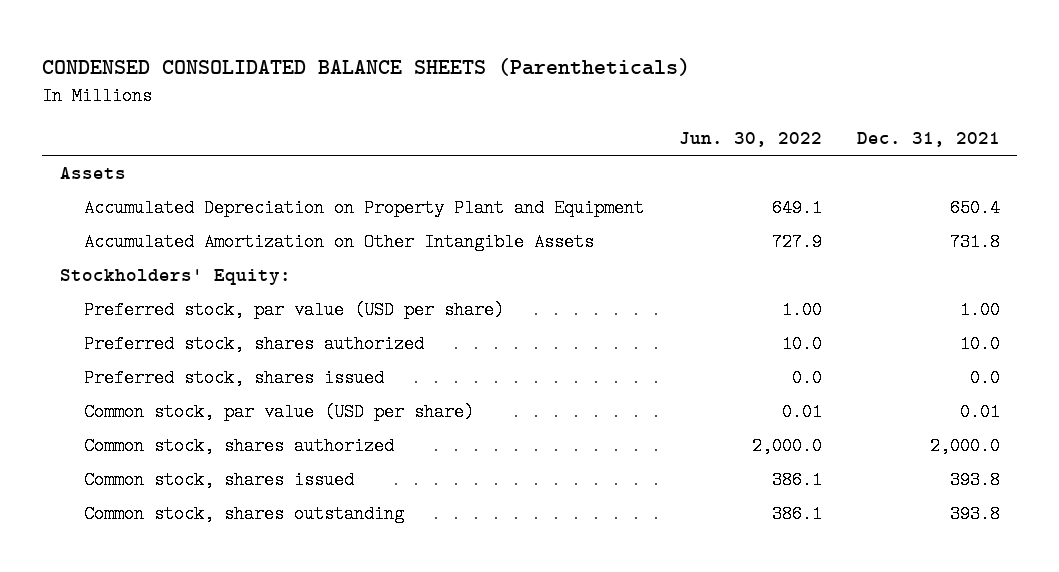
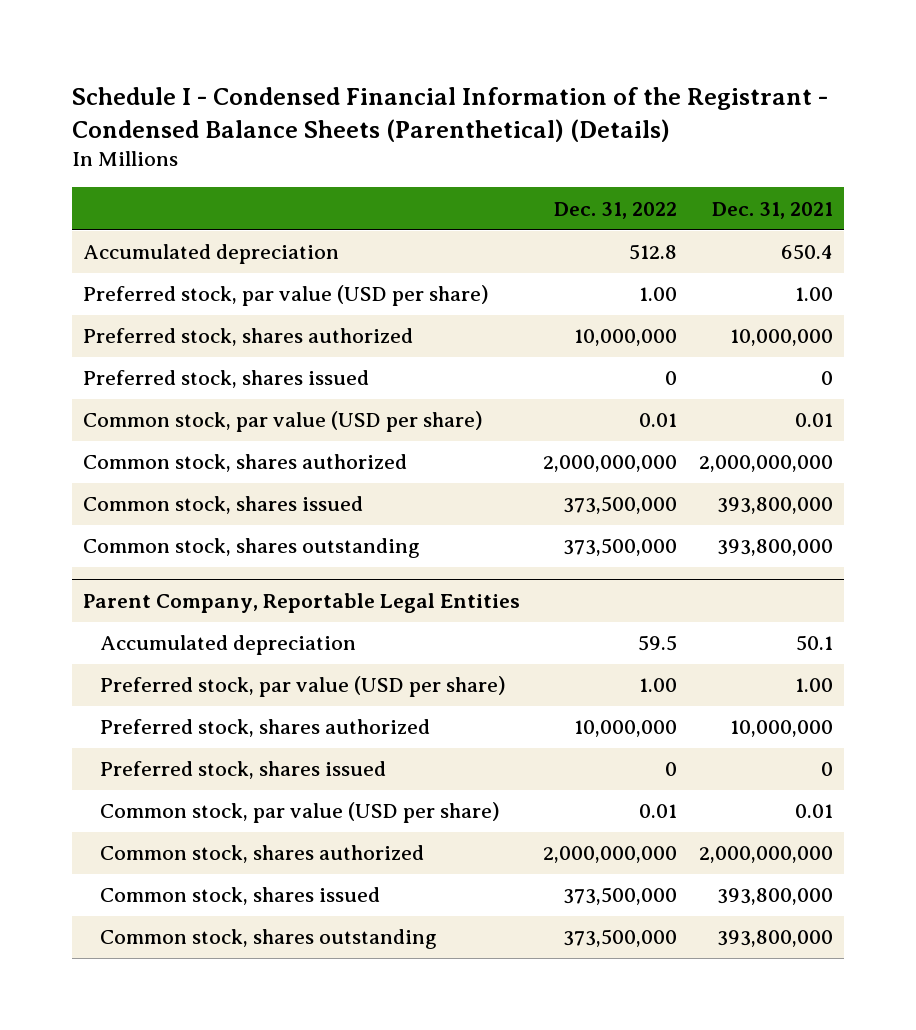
[42,57,691,76] CONDENSED CONSOLIDATED BALANCE SHEETS (Parentheticals) -> [71,86,828,142] Schedule I - Condensed Financial Information of the Registrant - Condensed Balance Sheets (Parenthetical) (Details)
[678,132,822,148] Jun. 30, 2022 -> none
none -> [553,201,677,219] Dec. 31, 2022
[59,167,126,180] Assets -> none
[83,233,594,252] Accumulated Amortization on Other Intangible Assets -> none
[59,269,291,286] Stockholders' Equity: -> none
[83,199,644,218] Accumulated Depreciation on Property Plant and Equipment -> [83,244,340,265] Accumulated depreciation
[959,335,1000,354] 10.0 -> [730,329,834,347] 10,000,000
[969,369,1000,388] 0.0 -> [821,371,834,386] 0
[929,437,1000,456] 2,000.0 -> [699,455,834,473] 2,000,000,000
[949,471,1000,490] 393.8 -> [717,497,834,515] 393,800,000
[949,505,1000,524] 393.8 -> [717,539,834,557] 393,800,000
none -> [83,593,521,614] Parent Company, Reportable Legal Entities
none -> [99,635,356,656] Accumulated depreciation
none -> [99,676,506,698] Preferred stock, par value (USD per share)
none -> [99,719,430,738] Preferred stock, shares authorized
none -> [99,761,386,780] Preferred stock, shares issued
none -> [99,802,500,824] Common stock, par value (USD per share)
none -> [99,845,424,864] Common stock, shares authorized
none -> [99,887,380,906] Common stock, shares issued
none -> [99,929,437,950] Common stock, shares outstanding

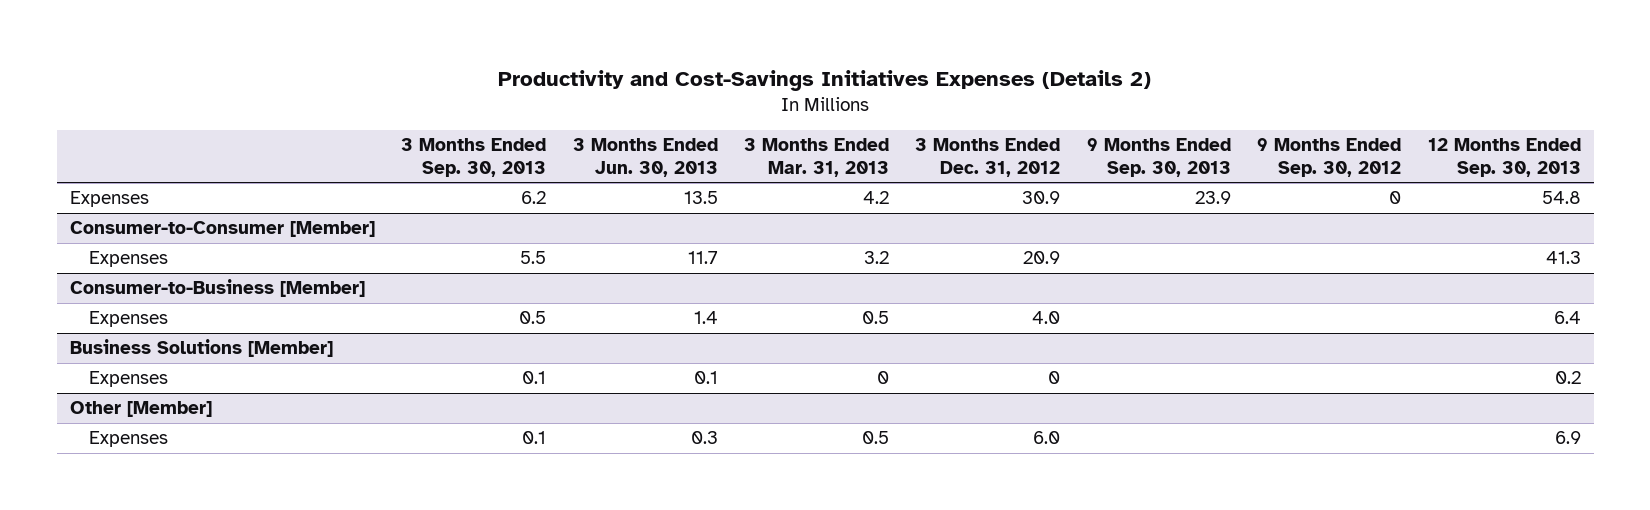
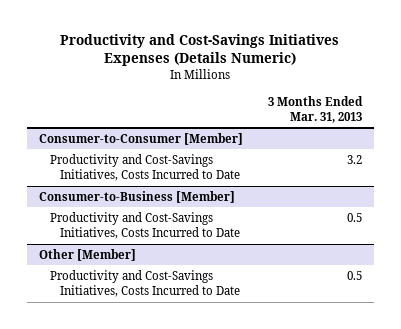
[498,69,1152,91] Productivity and Cost-Savings Initiatives Expenses (Details 2) -> [60,34,340,67] Productivity and Cost-Savings Initiatives Expenses (Details Numeric)
[401,138,547,177] 3 Months Ended Sep. 30, 2013 -> none
[572,138,718,177] 3 Months Ended Jun. 30, 2013 -> none
[915,138,1061,177] 3 Months Ended Dec. 31, 2012 -> none
[1086,138,1231,177] 9 Months Ended Sep. 30, 2013 -> none
[1257,138,1402,177] 9 Months Ended Sep. 30, 2012 -> none
[1427,138,1581,177] 12 Months Ended Sep. 30, 2013 -> none
[69,191,149,208] Expenses -> none
[89,251,169,268] Expenses -> [49,153,241,182] Productivity and Cost-Savings Initiatives, Costs Incurred to Date
[69,339,333,358] Business Solutions [Member] -> none
[89,371,169,388] Expenses -> none
[89,311,169,328] Expenses -> [49,211,241,240] Productivity and Cost-Savings Initiatives, Costs Incurred to Date
[89,431,169,448] Expenses -> [49,269,241,298] Productivity and Cost-Savings Initiatives, Costs Incurred to Date

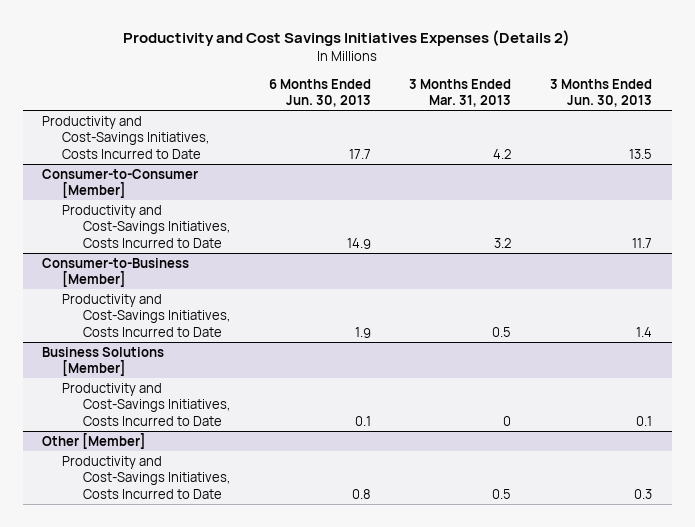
[60,34,340,67] Productivity and Cost-Savings Initiatives Expenses (Details Numeric) -> [123,30,571,47] Productivity and Cost Savings Initiatives Expenses (Details 2)
none -> [268,78,371,108] 6 Months Ended Jun. 30, 2013
none -> [550,78,653,108] 3 Months Ended Jun. 30, 2013
none -> [42,115,210,159] Productivity and Cost-Savings Initiatives, Costs Incurred to Date
none -> [42,346,165,377] Business Solutions [Member]
none -> [62,382,230,426] Productivity and Cost-Savings Initiatives, Costs Incurred to Date

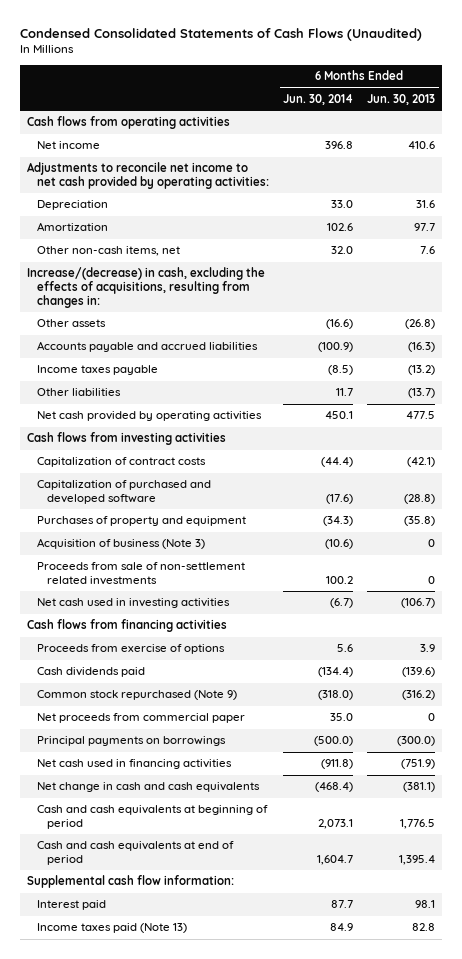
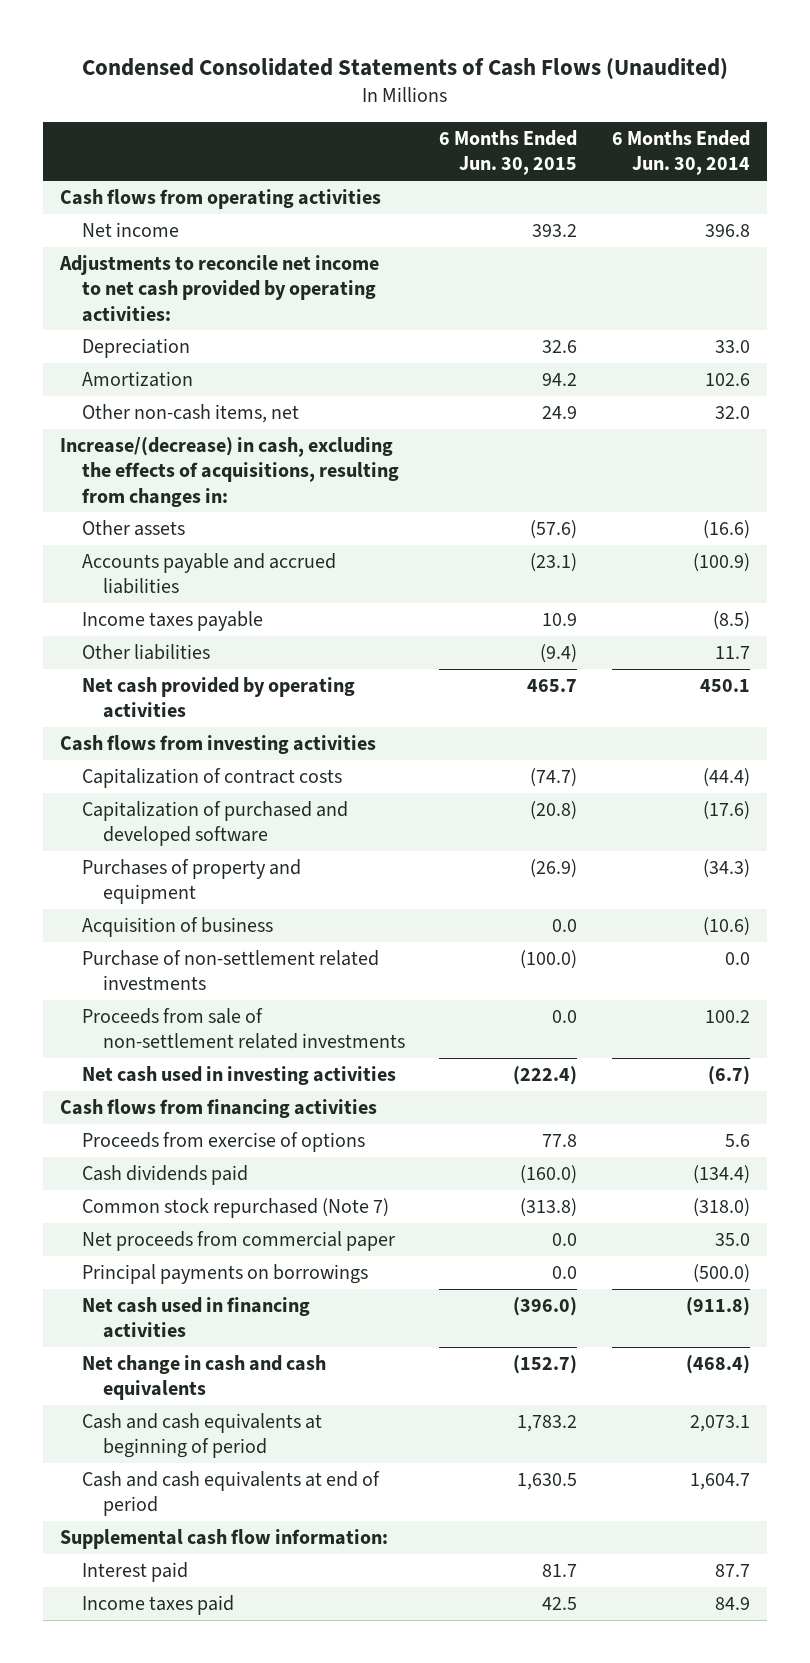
[367,93,436,105] Jun. 30, 2013 -> none
none -> [439,129,578,176] 6 Months Ended Jun. 30, 2015
[37,538,206,550] Acquisition of business (Note 3) -> [81,916,273,937] Acquisition of business
none -> [81,949,379,991] Purchase of non-settlement related investments
[37,690,238,701] Common stock repurchased (Note 9) -> [81,1197,389,1218] Common stock repurchased (Note 7)
[37,923,188,934] Income taxes paid (Note 13) -> [81,1594,234,1615] Income taxes paid

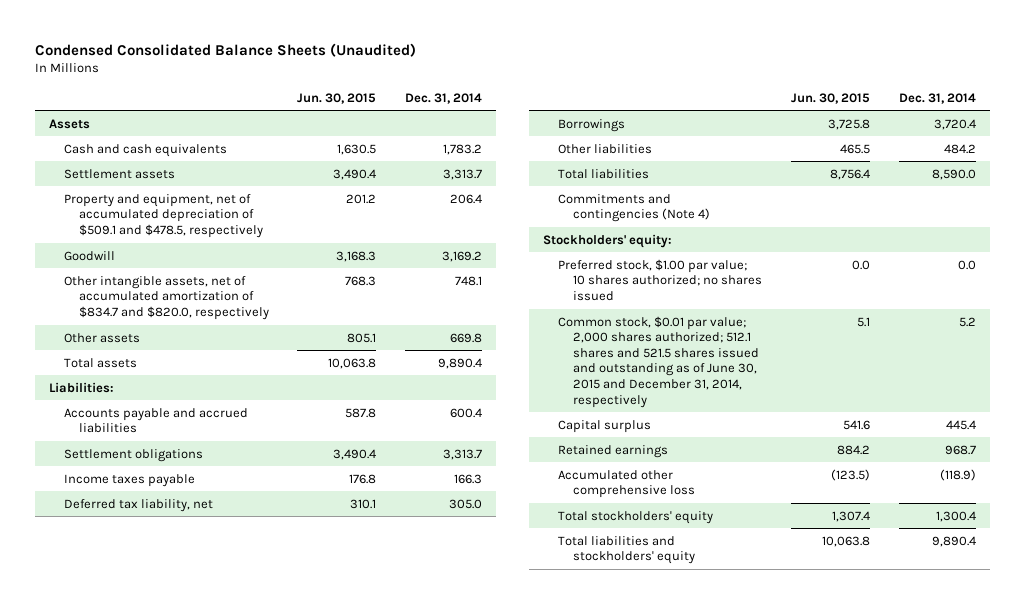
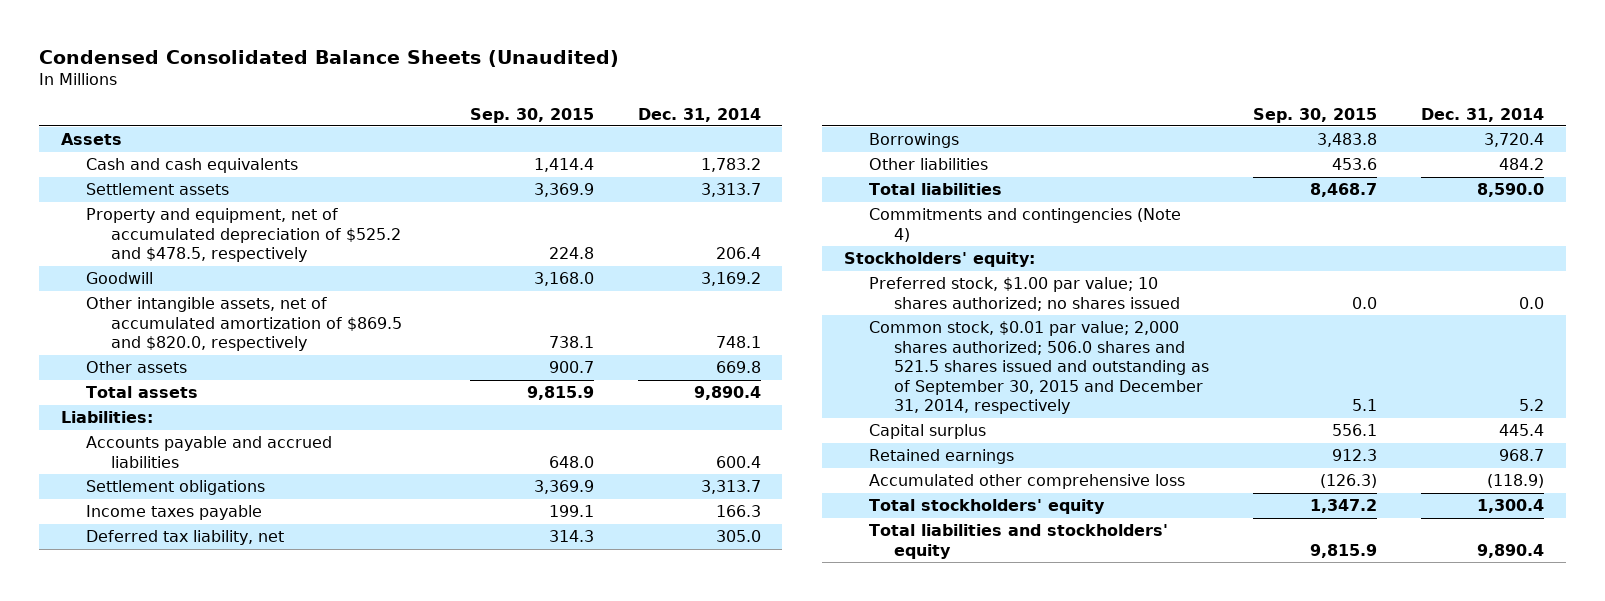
[297,92,377,104] Jun. 30, 2015 -> none
none -> [469,107,594,123] Sep. 30, 2015
[63,193,263,238] Property and equipment, net of accumulated depreciation of $509.1 and $478.5, respectively -> [85,208,402,263] Property and equipment, net of accumulated depreciation of $525.2 and $478.5, respectively
[63,275,269,320] Other intangible assets, net of accumulated amortization of $834.7 and $820.0, respectively -> [85,297,403,352] Other intangible assets, net of accumulated amortization of $869.5 and $820.0, respectively
[557,315,759,408] Common stock, $0.01 par value; 2,000 shares authorized; 512.1 shares and 521.5 shares issued and outstanding as of June 30, 2015 and December 31, 2014, respectively -> [869,321,1210,415] Common stock, $0.01 par value; 2,000 shares authorized; 506.0 shares and 521.5 shares issued and outstanding as of September 30, 2015 and December 31, 2014, respectively

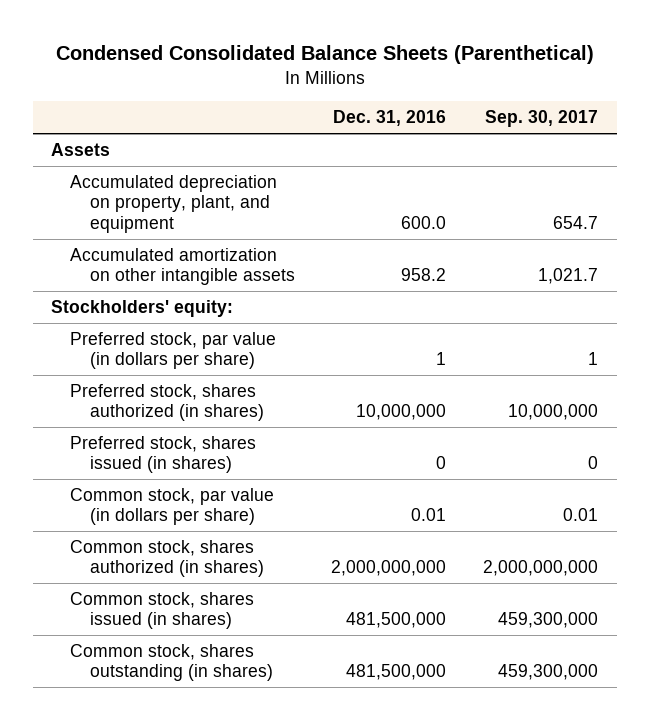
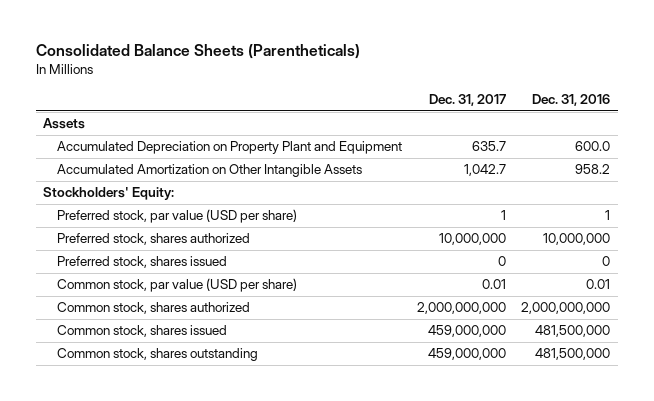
[55,44,594,64] Condensed Consolidated Balance Sheets (Parenthetical) -> [35,44,360,60] Consolidated Balance Sheets (Parentheticals)
[485,110,599,128] Sep. 30, 2017 -> none
none -> [429,94,507,107] Dec. 31, 2017
[70,175,278,233] Accumulated depreciation on property, plant, and equipment -> [57,141,403,155] Accumulated Depreciation on Property Plant and Equipment
[70,248,295,286] Accumulated amortization on other intangible assets -> [57,164,363,178] Accumulated Amortization on Other Intangible Assets
[50,300,233,318] Stockholders' equity: -> [43,187,175,201] Stockholders' Equity:
[70,332,277,370] Preferred stock, par value (in dollars per share) -> [57,209,298,224] Preferred stock, par value (USD per share)
[70,384,264,422] Preferred stock, shares authorized (in shares) -> [57,233,251,246] Preferred stock, shares authorized
[70,436,257,474] Preferred stock, shares issued (in shares) -> [57,256,228,269] Preferred stock, shares issued
[70,488,275,526] Common stock, par value (in dollars per share) -> [57,278,298,293] Common stock, par value (USD per share)
[70,540,264,578] Common stock, shares authorized (in shares) -> [57,302,251,315] Common stock, shares authorized
[70,592,255,630] Common stock, shares issued (in shares) -> [57,325,228,338] Common stock, shares issued
[70,644,273,682] Common stock, shares outstanding (in shares) -> [57,348,259,362] Common stock, shares outstanding

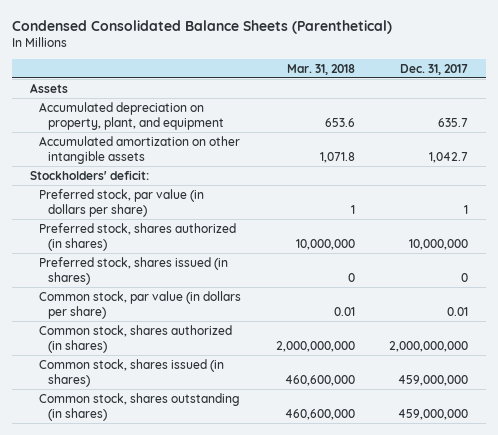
[35,44,360,60] Consolidated Balance Sheets (Parentheticals) -> [12,19,393,34] Condensed Consolidated Balance Sheets (Parenthetical)
[532,94,611,107] Dec. 31, 2016 -> none
none -> [286,63,355,75] Mar. 31, 2018
[57,141,403,155] Accumulated Depreciation on Property Plant and Equipment -> [38,101,225,130] Accumulated depreciation on property, plant, and equipment
[57,164,363,178] Accumulated Amortization on Other Intangible Assets -> [38,135,240,164] Accumulated amortization on other intangible assets
[43,187,175,201] Stockholders' Equity: -> [29,169,149,180] Stockholders' deficit:
[57,209,298,224] Preferred stock, par value (USD per share) -> [38,188,204,217] Preferred stock, par value (in dollars per share)
[57,233,251,246] Preferred stock, shares authorized -> [38,222,236,251] Preferred stock, shares authorized (in shares)
[57,256,228,269] Preferred stock, shares issued -> [38,256,228,285] Preferred stock, shares issued (in shares)
[57,278,298,293] Common stock, par value (USD per share) -> [38,290,241,319] Common stock, par value (in dollars per share)
[57,302,251,315] Common stock, shares authorized -> [38,324,232,353] Common stock, shares authorized (in shares)
[57,325,228,338] Common stock, shares issued -> [38,358,224,387] Common stock, shares issued (in shares)
[57,348,259,362] Common stock, shares outstanding -> [38,392,240,421] Common stock, shares outstanding (in shares)

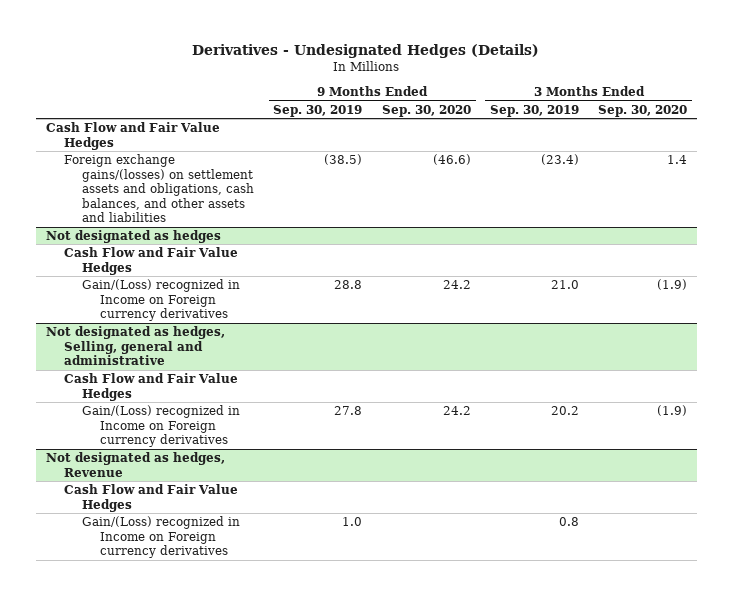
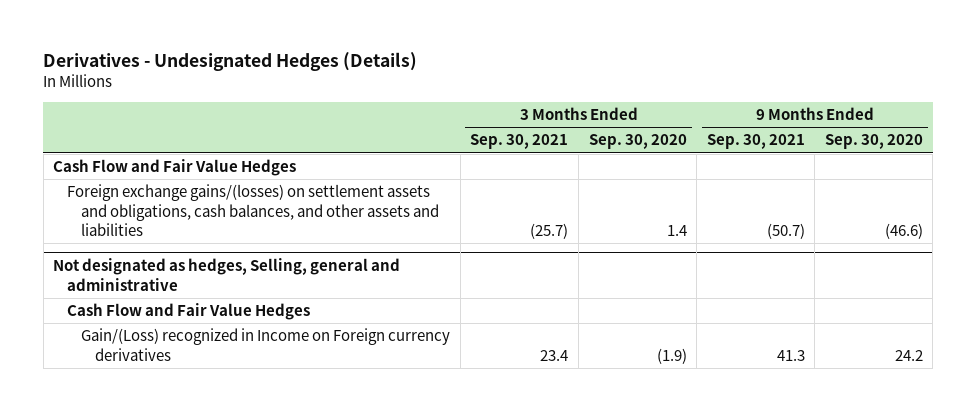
[273,104,363,117] Sep. 30, 2019 -> none
[490,104,580,117] Sep. 30, 2019 -> none
none -> [470,134,569,150] Sep. 30, 2021
none -> [706,134,805,150] Sep. 30, 2021
[45,230,221,244] Not designated as hedges -> none
[63,247,238,275] Cash Flow and Fair Value Hedges -> none
[82,279,241,322] Gain/(Loss) recognized in Income on Foreign currency derivatives -> none
[45,452,225,477] Not designated as hedges, Revenue -> none
[63,484,238,512] Cash Flow and Fair Value Hedges -> none
[82,516,241,559] Gain/(Loss) recognized in Income on Foreign currency derivatives -> none

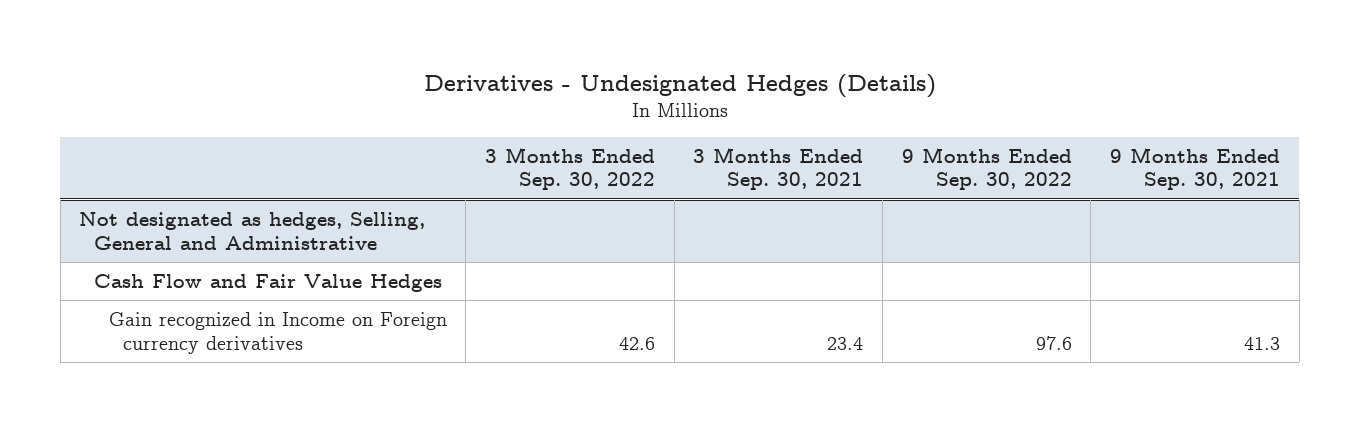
[588,134,687,150] Sep. 30, 2020 -> none
[824,134,923,150] Sep. 30, 2020 -> none
none -> [484,146,655,191] 3 Months Ended Sep. 30, 2022
none -> [901,146,1072,191] 9 Months Ended Sep. 30, 2022
[53,159,297,177] Cash Flow and Fair Value Hedges -> none
[67,184,440,237] Foreign exchange gains/(losses) on settlement assets and obligations, cash balances, and other assets and liabilities -> none
[53,257,401,291] Not designated as hedges, Selling, general and administrative -> [79,212,426,250] Not designated as hedges, Selling, General and Administrative
[81,328,451,361] Gain/(Loss) recognized in Income on Foreign currency derivatives -> [108,312,447,354] Gain recognized in Income on Foreign currency derivatives

